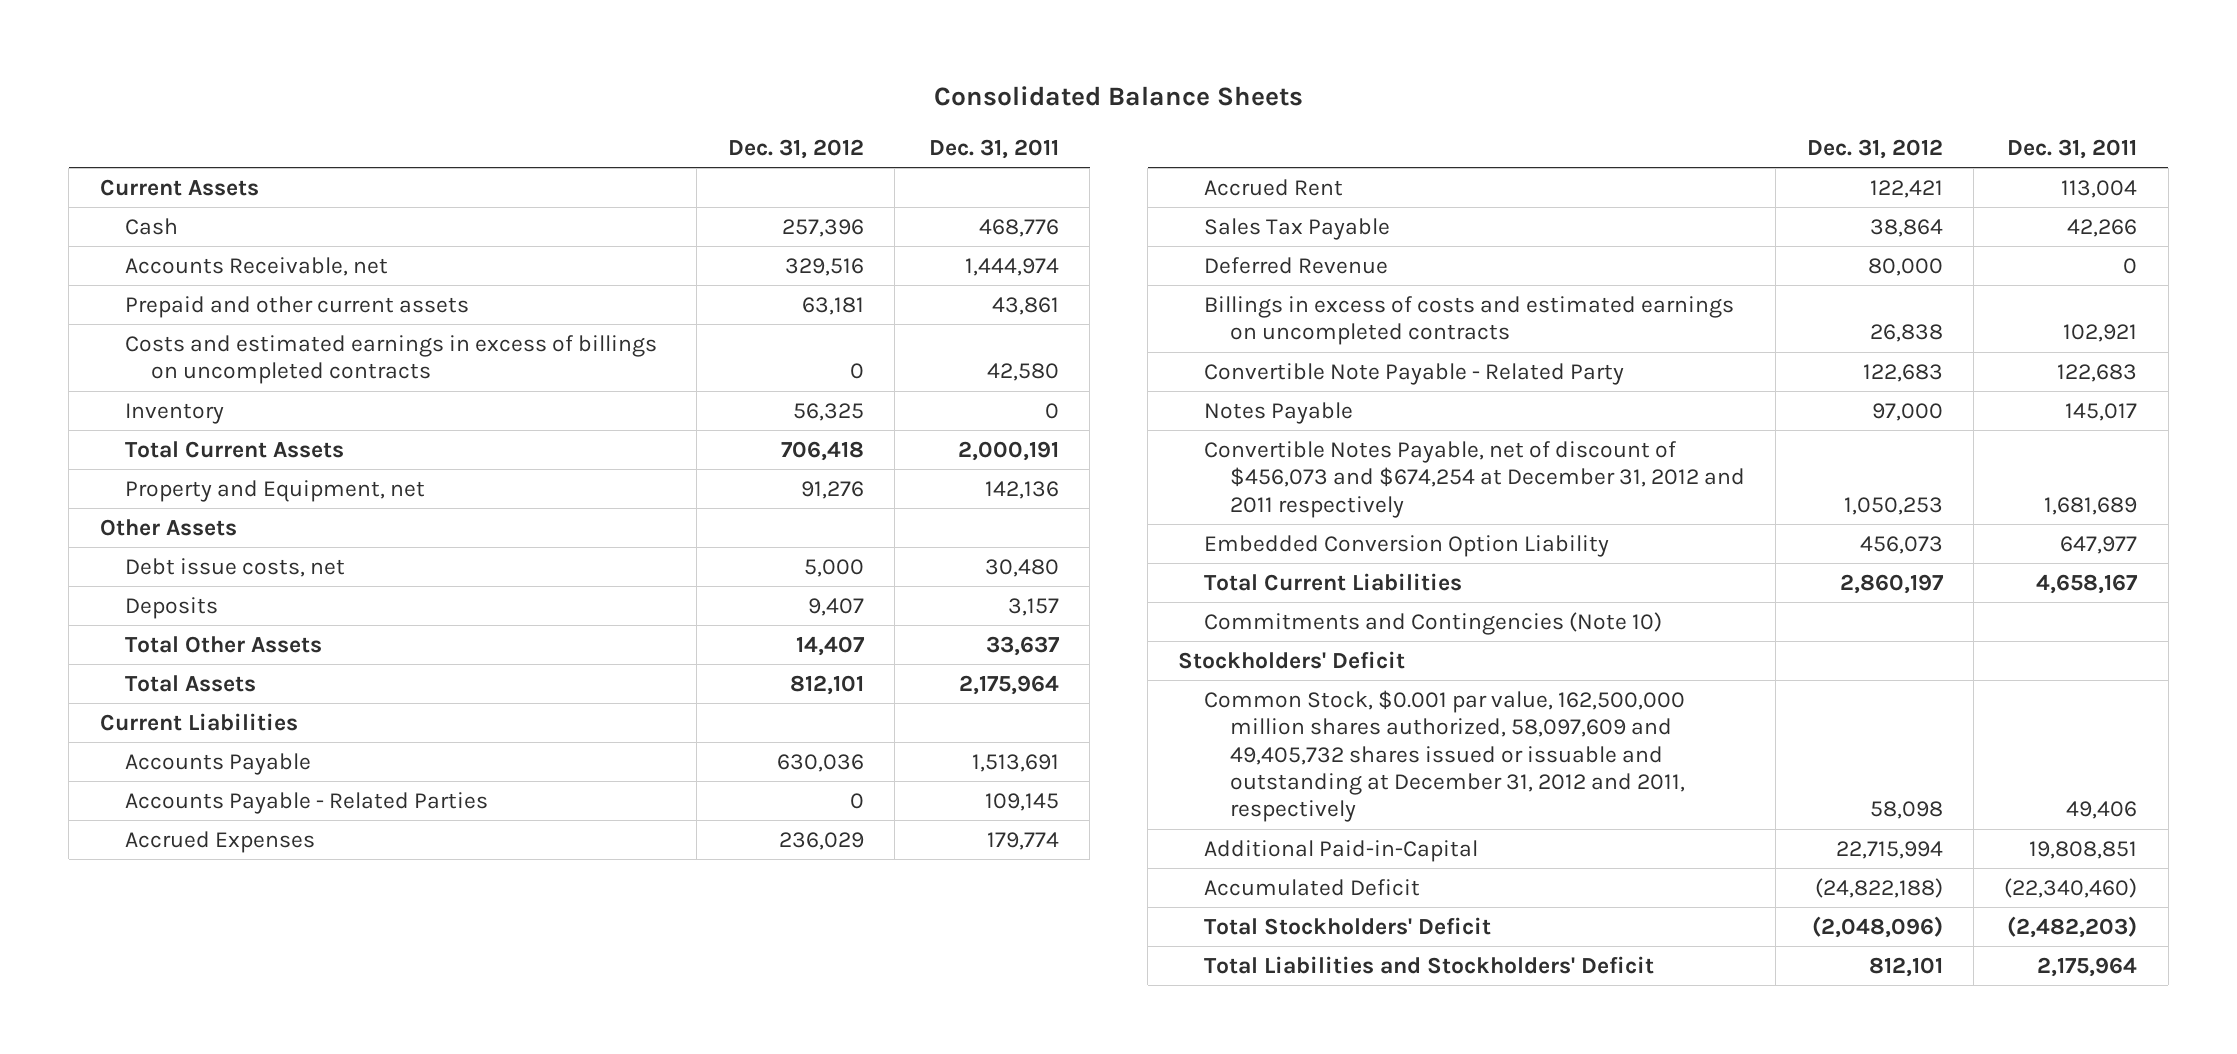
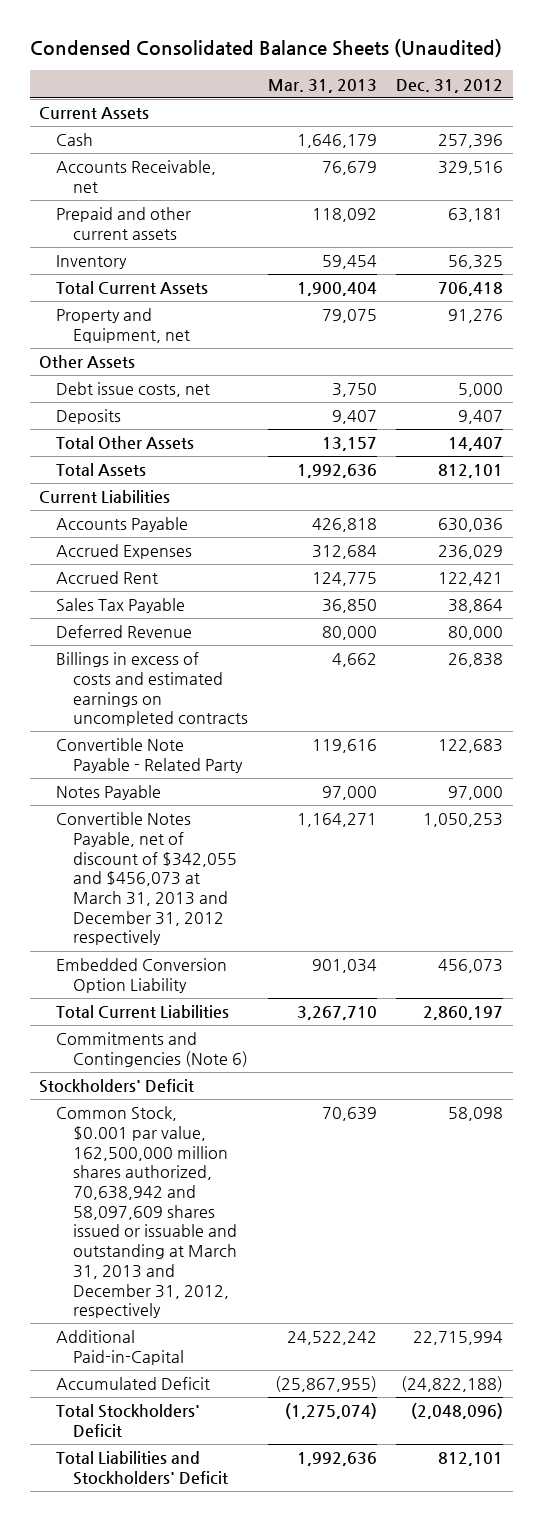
[933,85,1303,106] Consolidated Balance Sheets -> [29,39,502,58] Condensed Consolidated Balance Sheets (Unaudited)
[928,138,1059,159] Dec. 31, 2011 -> none
none -> [267,78,377,93] Mar. 31, 2013
[125,334,658,385] Costs and estimated earnings in excess of billings on uncompleted contracts -> none
[125,791,489,814] Accounts Payable - Related Parties -> none
[1204,440,1745,518] Convertible Notes Payable, net of discount of $456,073 and $674,254 at December 31, 2012 and 2011 respectively -> [56,812,238,946] Convertible Notes Payable, net of discount of $342,055 and $456,073 at March 31, 2013 and December 31, 2012 respectively
[1204,611,1663,635] Commitments and Contingencies (Note 10) -> [56,1032,249,1067] Commitments and Contingencies (Note 6)
[1204,689,1686,823] Common Stock, $0.001 par value, 162,500,000 million shares authorized, 58,097,609 and 49,405,732 shares issued or issuable and outstanding at December 31, 2012 and 2011, respectively -> [56,1106,238,1319] Common Stock, $0.001 par value, 162,500,000 million shares authorized, 70,638,942 and 58,097,609 shares issued or issuable and outstanding at March 31, 2013 and December 31, 2012, respectively

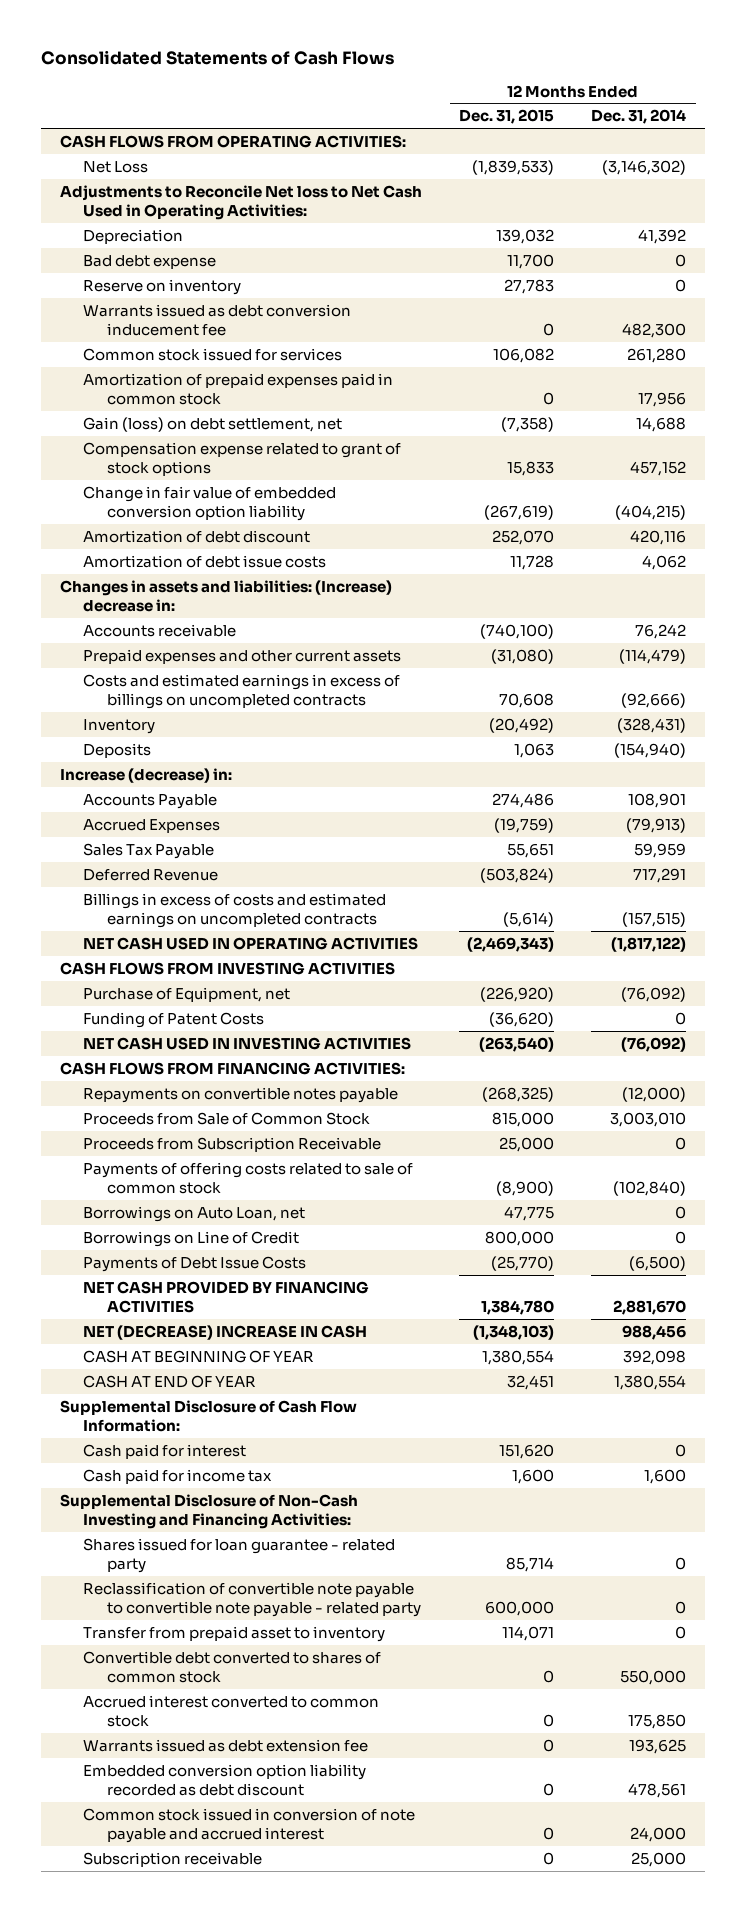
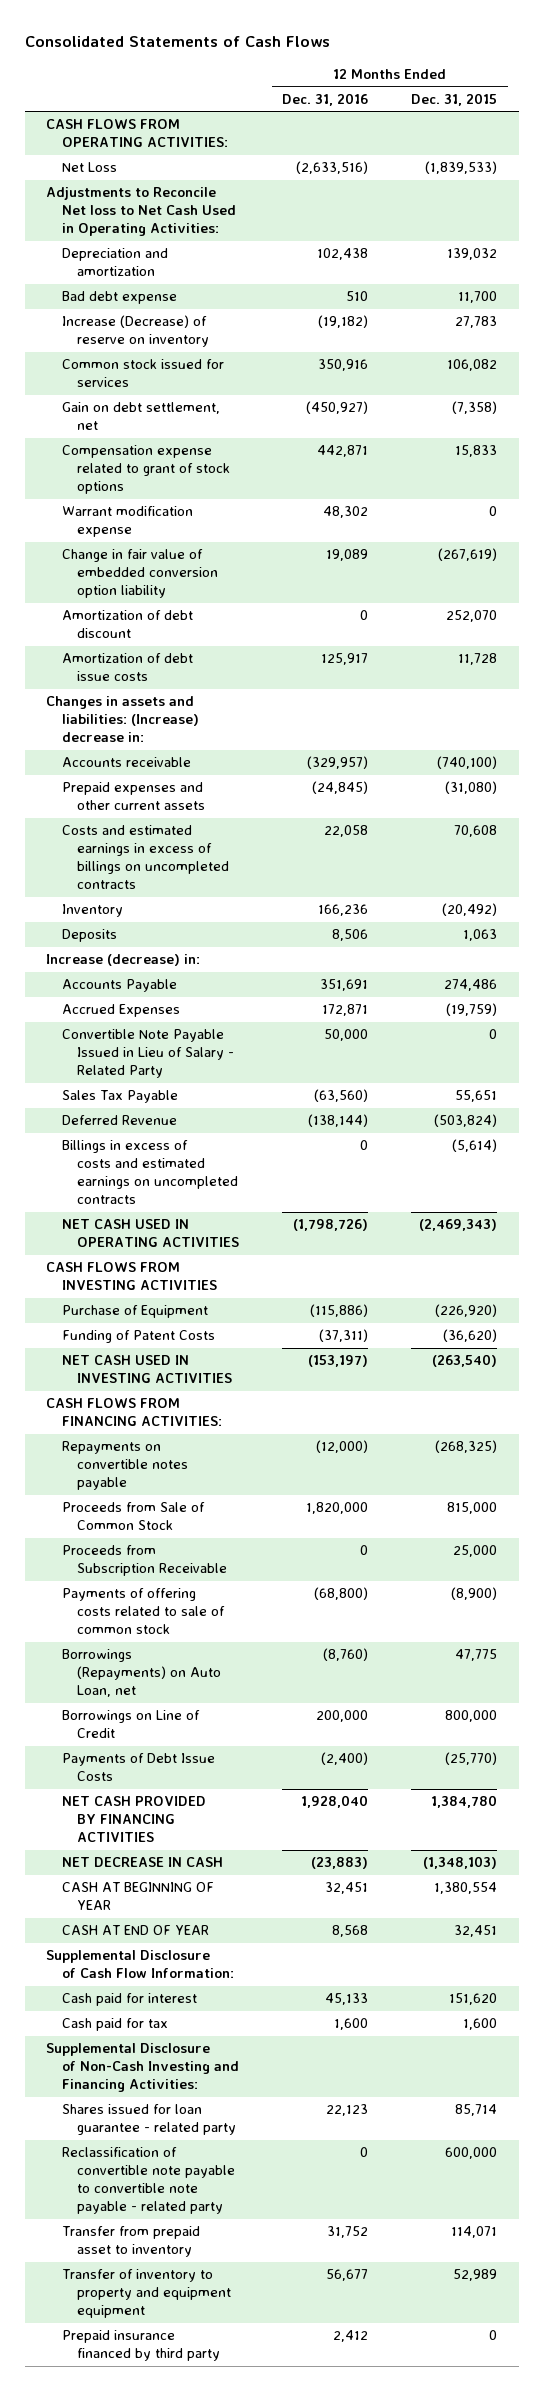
[591,109,687,125] Dec. 31, 2014 -> none
none -> [282,92,369,106] Dec. 31, 2016
[83,228,184,244] Depreciation -> [61,248,168,277] Depreciation and amortization
[83,303,352,337] Warrants issued as debt conversion inducement fee -> none
[83,278,242,295] Reserve on inventory -> [61,315,210,348] Increase (Decrease) of reserve on inventory
[83,372,394,406] Amortization of prepaid expenses paid in common stock -> none
[83,416,343,432] Gain (loss) on debt settlement, net -> [61,402,220,431] Gain on debt settlement, net
none -> [61,506,193,538] Warrant modification expense
none -> [61,1029,235,1079] Convertible Note Payable Issued in Lieu of Salary - Related Party
[83,986,291,1002] Purchase of Equipment, net -> [61,1305,208,1319] Purchase of Equipment
[83,1205,306,1222] Borrowings on Auto Loan, net -> [61,1649,222,1698] Borrowings (Repayments) on Auto Loan, net
[83,1324,368,1340] NET (DECREASE) INCREASE IN CASH -> [61,1857,223,1868] NET DECREASE IN CASH
[83,1468,273,1484] Cash paid for income tax -> [61,2018,168,2032] Cash paid for tax
[83,1650,382,1684] Convertible debt converted to shares of common stock -> none
[83,1694,380,1728] Accrued interest converted to common stock -> none
[83,1738,369,1752] Warrants issued as debt extension fee -> none
[83,1763,367,1797] Embedded conversion option liability recorded as debt discount -> none
[83,1807,416,1844] Common stock issued in conversion of note payable and accrued interest -> none
[83,1851,263,1867] Subscription receivable -> none
none -> [61,2269,232,2319] Transfer of inventory to property and equipment equipment
none -> [61,2330,221,2362] Prepaid insurance financed by third party

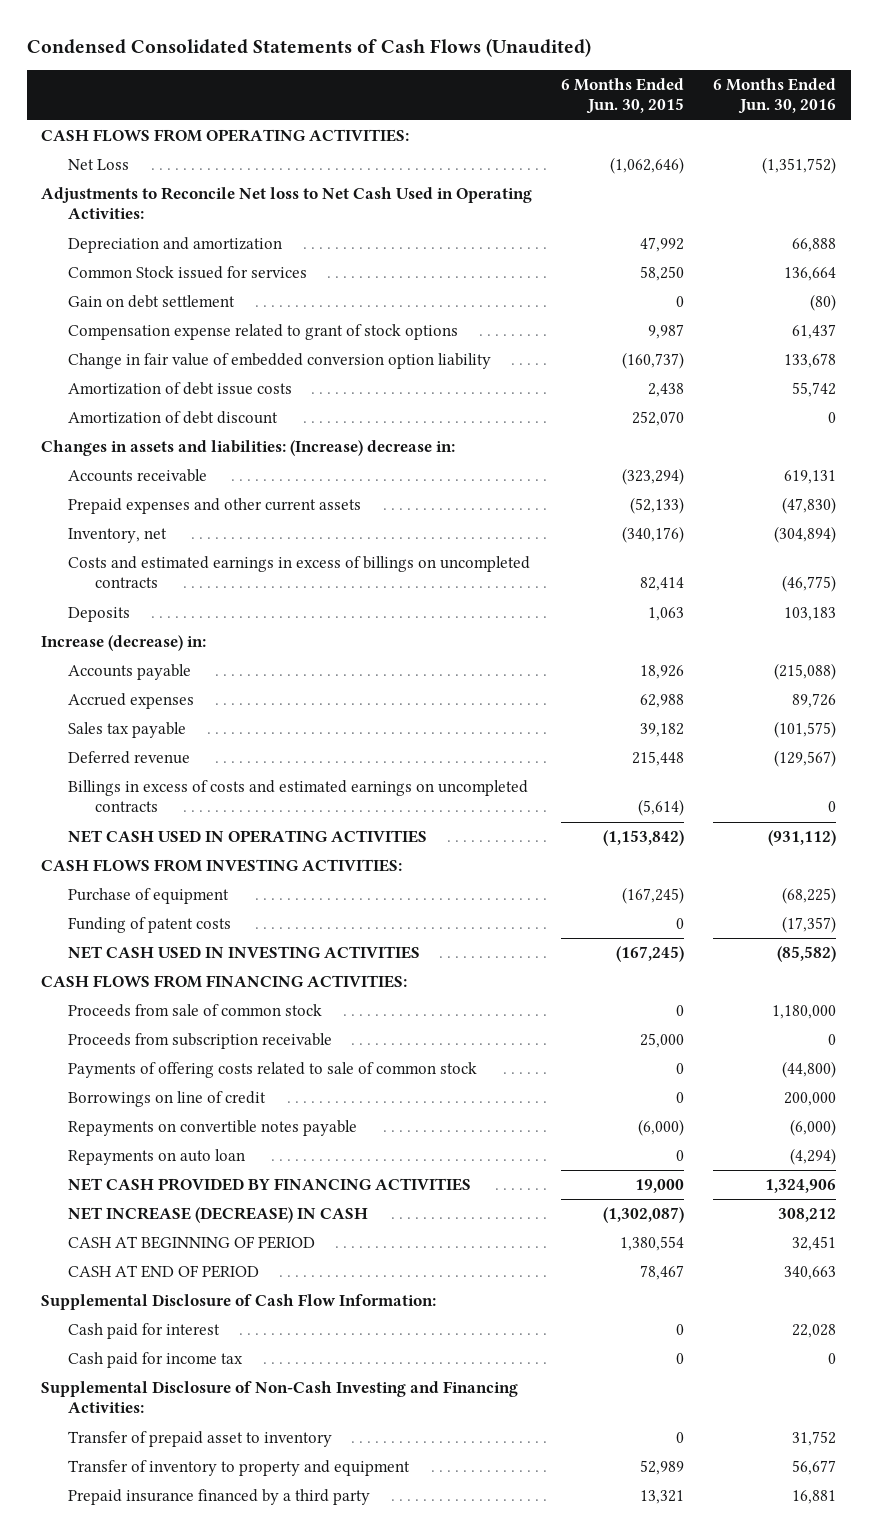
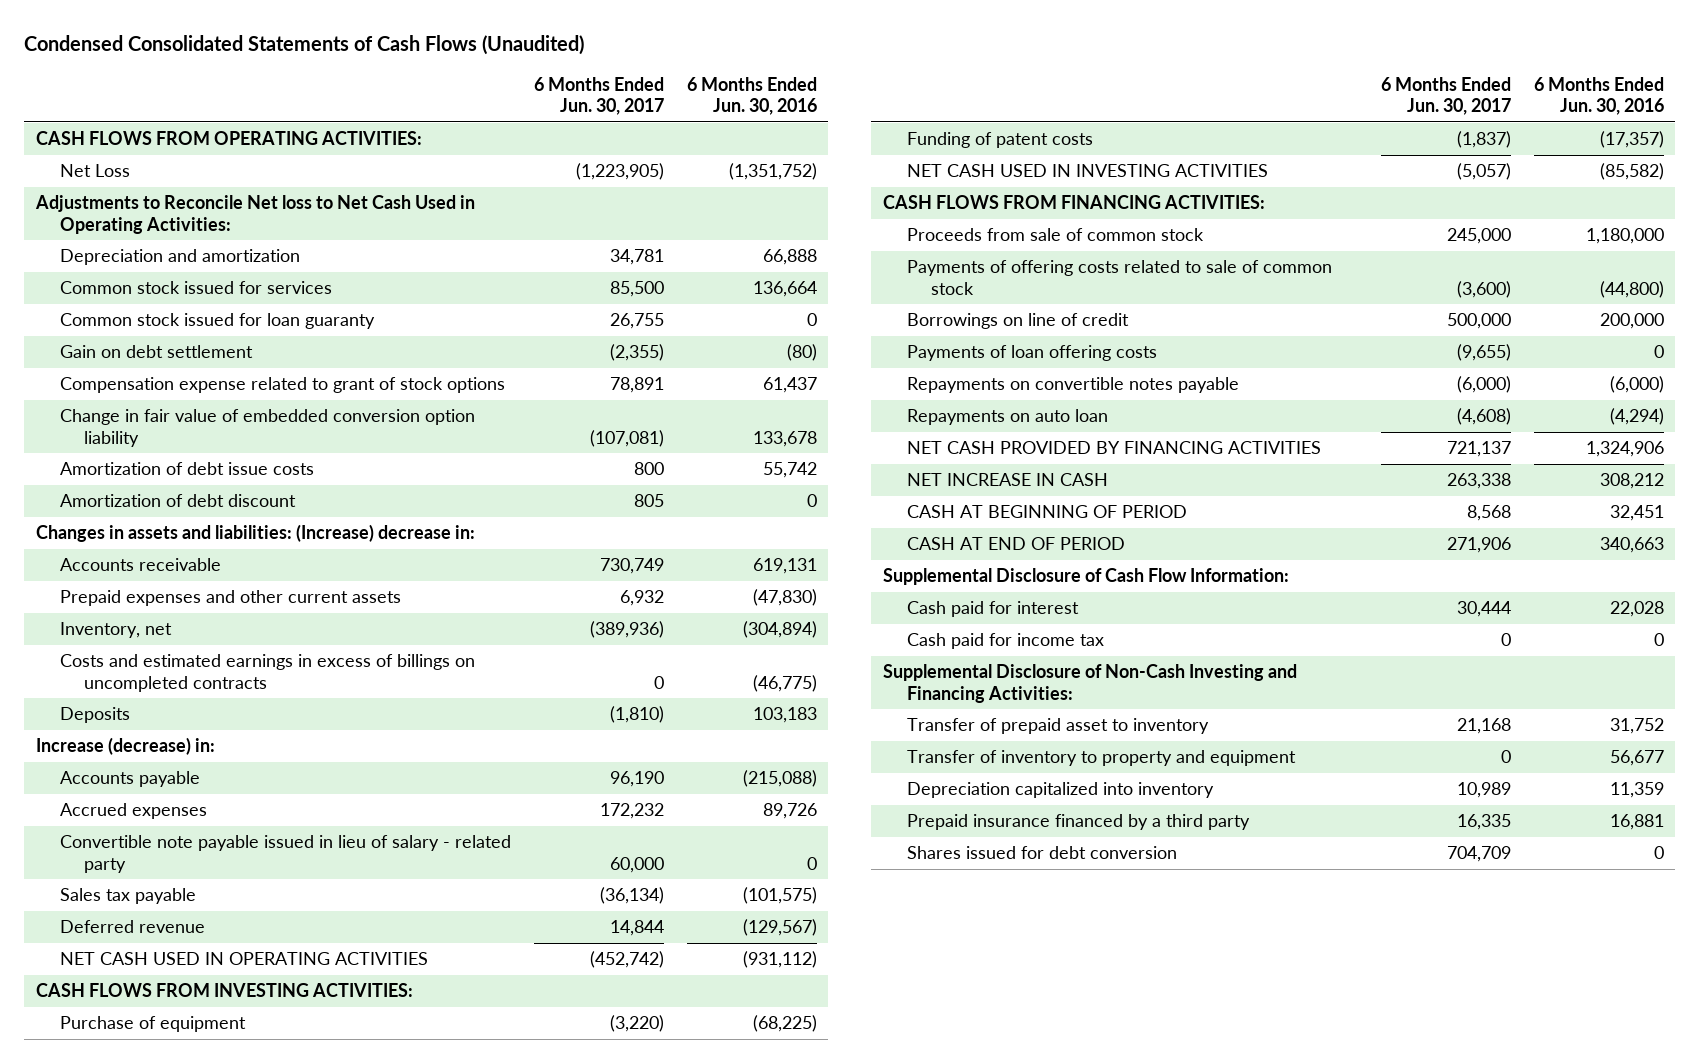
[561,78,685,115] 6 Months Ended Jun. 30, 2015 -> none
none -> [533,76,664,115] 6 Months Ended Jun. 30, 2017
[68,266,308,280] Common Stock issued for services -> [59,281,332,295] Common stock issued for services
none -> [59,313,375,330] Common stock issued for loan guaranty
none -> [59,835,511,873] Convertible note payable issued in lieu of salary - related party
[68,780,529,813] Billings in excess of costs and estimated earnings on uncompleted contracts -> none
[68,1033,333,1050] Proceeds from subscription receivable -> none
none -> [906,345,1157,362] Payments of loan offering costs
[68,1207,369,1224] NET INCREASE (DECREASE) IN CASH -> [906,473,1108,487] NET INCREASE IN CASH
none -> [906,782,1214,799] Depreciation capitalized into inventory
none -> [906,846,1177,860] Shares issued for debt conversion

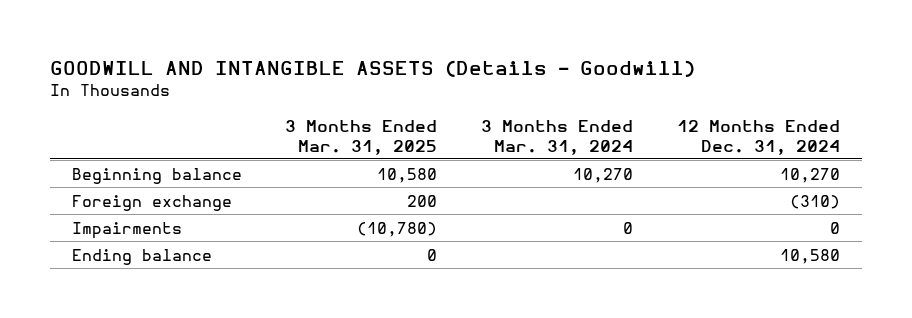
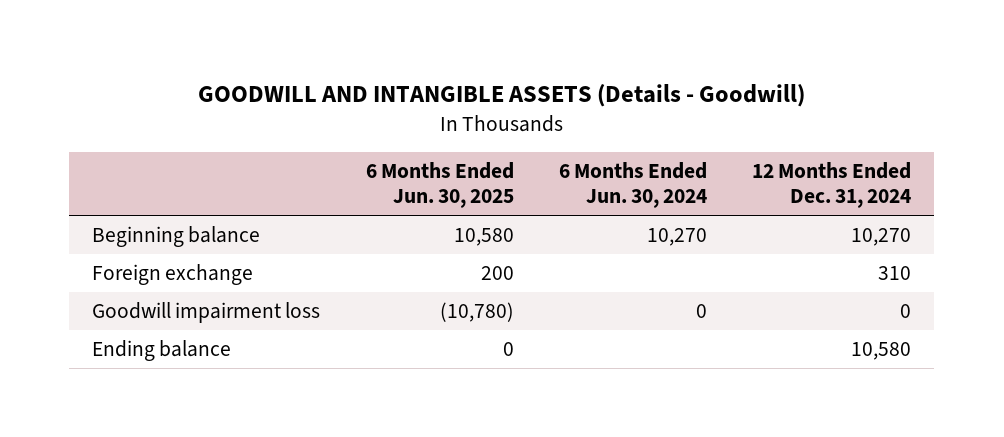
[285,120,438,155] 3 Months Ended Mar. 31, 2025 -> none
[481,120,634,155] 3 Months Ended Mar. 31, 2024 -> none
none -> [365,162,514,209] 6 Months Ended Jun. 30, 2025
none -> [559,162,708,209] 6 Months Ended Jun. 30, 2024
[789,194,840,209] (310) -> [878,266,912,281] 310
[71,221,182,239] Impairments -> [92,302,321,324] Goodwill impairment loss

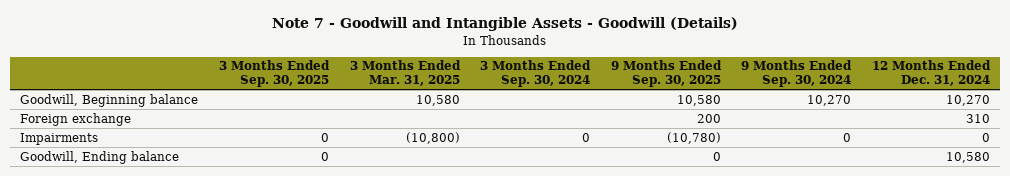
[197,84,805,108] GOODWILL AND INTANGIBLE ASSETS (Details - Goodwill) -> [272,17,739,32] Note 7 - Goodwill and Intangible Assets - Goodwill (Details)
[365,162,514,209] 6 Months Ended Jun. 30, 2025 -> none
[559,162,708,209] 6 Months Ended Jun. 30, 2024 -> none
none -> [218,60,330,88] 3 Months Ended Sep. 30, 2025
none -> [349,60,461,87] 3 Months Ended Mar. 31, 2025
none -> [480,60,592,88] 3 Months Ended Sep. 30, 2024
none -> [610,60,722,88] 9 Months Ended Sep. 30, 2025
none -> [741,60,853,88] 9 Months Ended Sep. 30, 2024
[92,226,261,248] Beginning balance -> [20,93,199,107] Goodwill, Beginning balance
[92,302,321,324] Goodwill impairment loss -> [20,132,99,145] Impairments
[92,340,232,362] Ending balance -> [20,150,180,164] Goodwill, Ending balance

